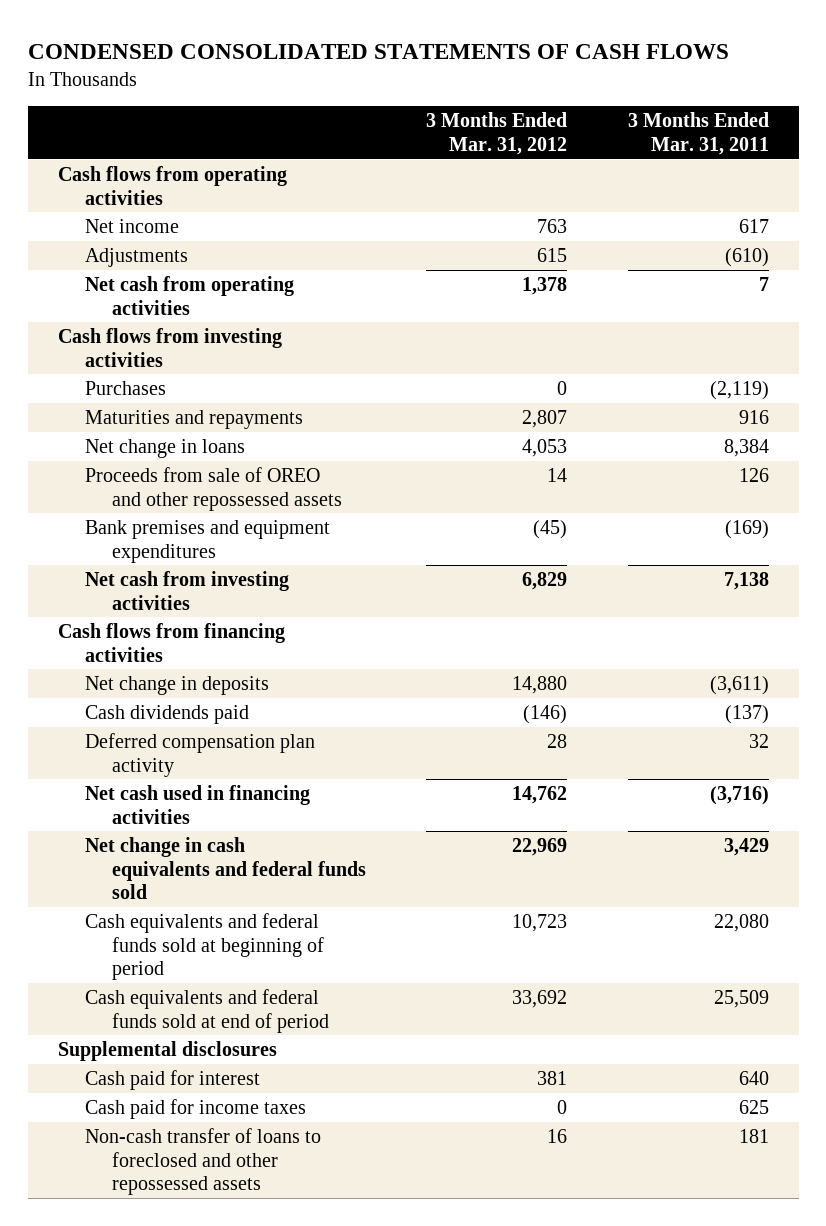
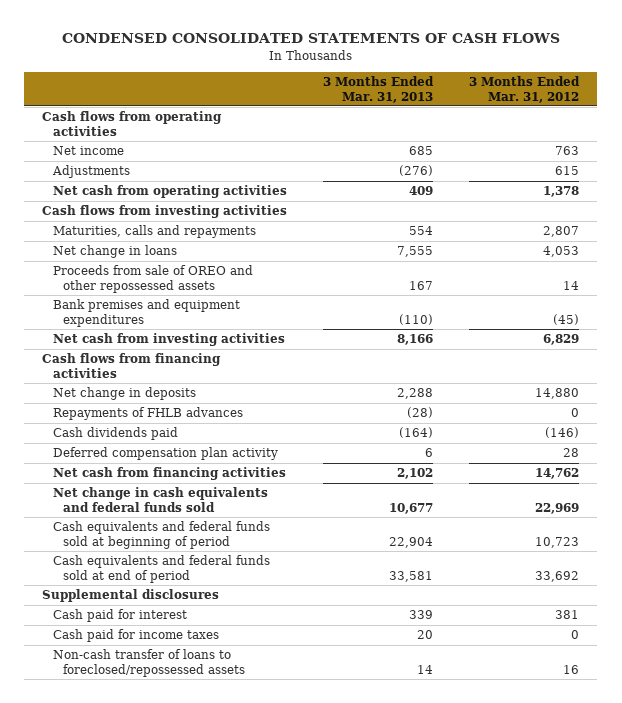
[627,112,769,155] 3 Months Ended Mar. 31, 2011 -> none
none -> [323,75,435,103] 3 Months Ended Mar. 31, 2013
[84,381,166,396] Purchases -> none
[84,410,303,430] Maturities and repayments -> [52,225,256,239] Maturities, calls and repayments
none -> [52,407,243,421] Repayments of FHLB advances
[84,785,310,824] Net cash used in financing activities -> [52,467,286,481] Net cash from financing activities
[84,1128,321,1196] Non-cash transfer of loans to foreclosed and other repossessed assets -> [52,649,246,677] Non-cash transfer of loans to foreclosed/repossessed assets

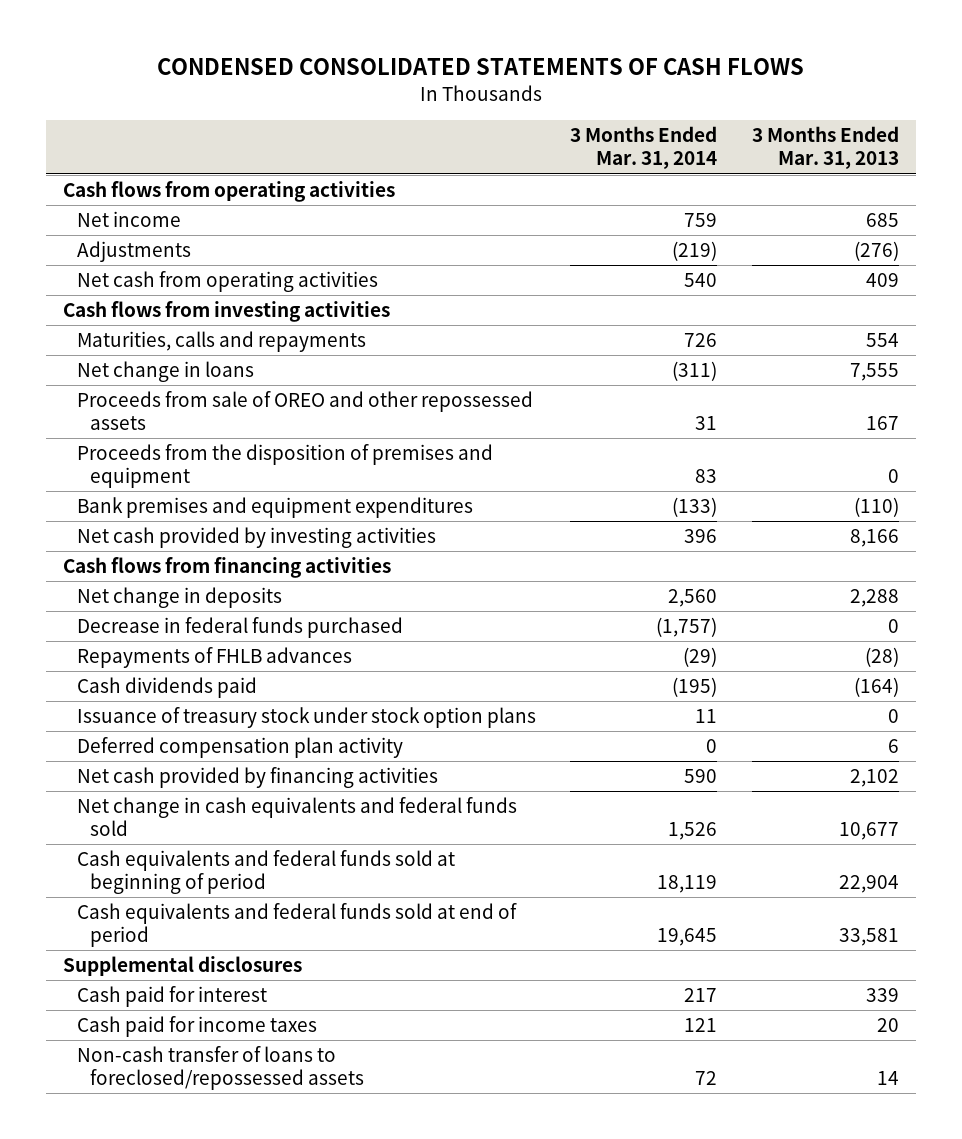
[469,75,581,103] 3 Months Ended Mar. 31, 2012 -> none
none -> [570,126,718,170] 3 Months Ended Mar. 31, 2014
none -> [76,444,493,489] Proceeds from the disposition of premises and equipment
[52,333,285,347] Net cash from investing activities -> [76,527,436,549] Net cash provided by investing activities
none -> [76,617,403,639] Decrease in federal funds purchased
none -> [76,707,536,729] Issuance of treasury stock under stock option plans
[52,467,286,481] Net cash from financing activities -> [76,767,438,789] Net cash provided by financing activities

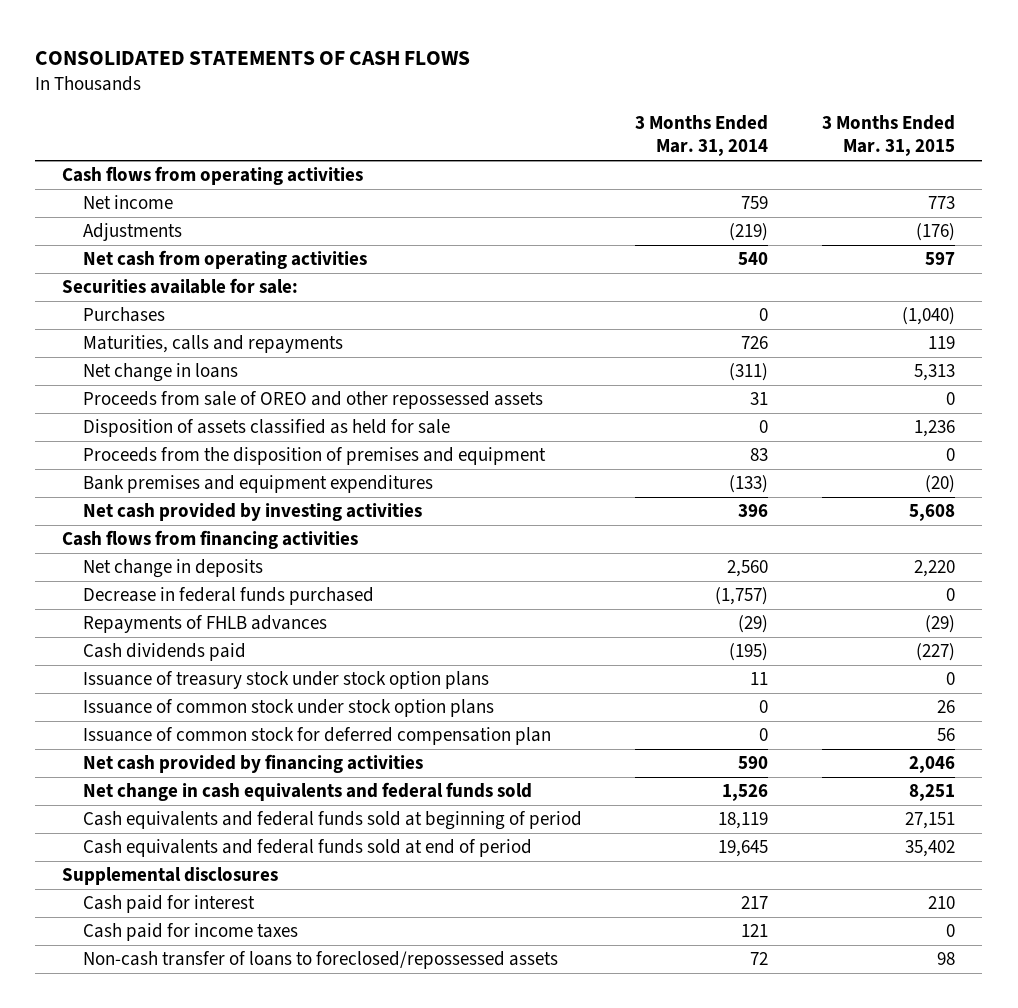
[156,58,804,76] CONDENSED CONSOLIDATED STATEMENTS OF CASH FLOWS -> [35,50,471,65] CONSOLIDATED STATEMENTS OF CASH FLOWS
[751,126,899,170] 3 Months Ended Mar. 31, 2013 -> none
none -> [822,114,956,157] 3 Months Ended Mar. 31, 2015
[62,301,390,323] Cash flows from investing activities -> none
none -> [62,278,299,295] Securities available for sale:
none -> [82,307,165,323] Purchases
none -> [82,419,450,438] Disposition of assets classified as held for sale
[76,737,403,759] Deferred compensation plan activity -> none
none -> [82,699,494,718] Issuance of common stock under stock option plans
none -> [82,727,551,746] Issuance of common stock for deferred compensation plan

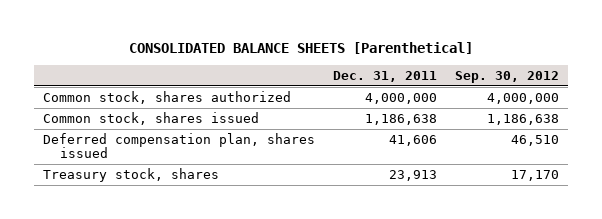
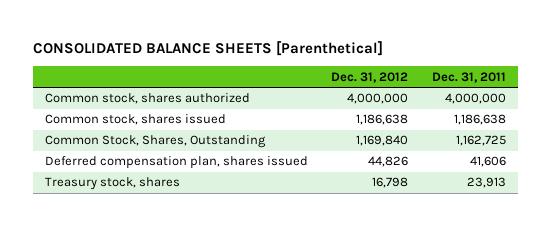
[455,71,560,84] Sep. 30, 2012 -> none
none -> [331,71,409,83] Dec. 31, 2012
none -> [44,135,266,149] Common Stock, Shares, Outstanding

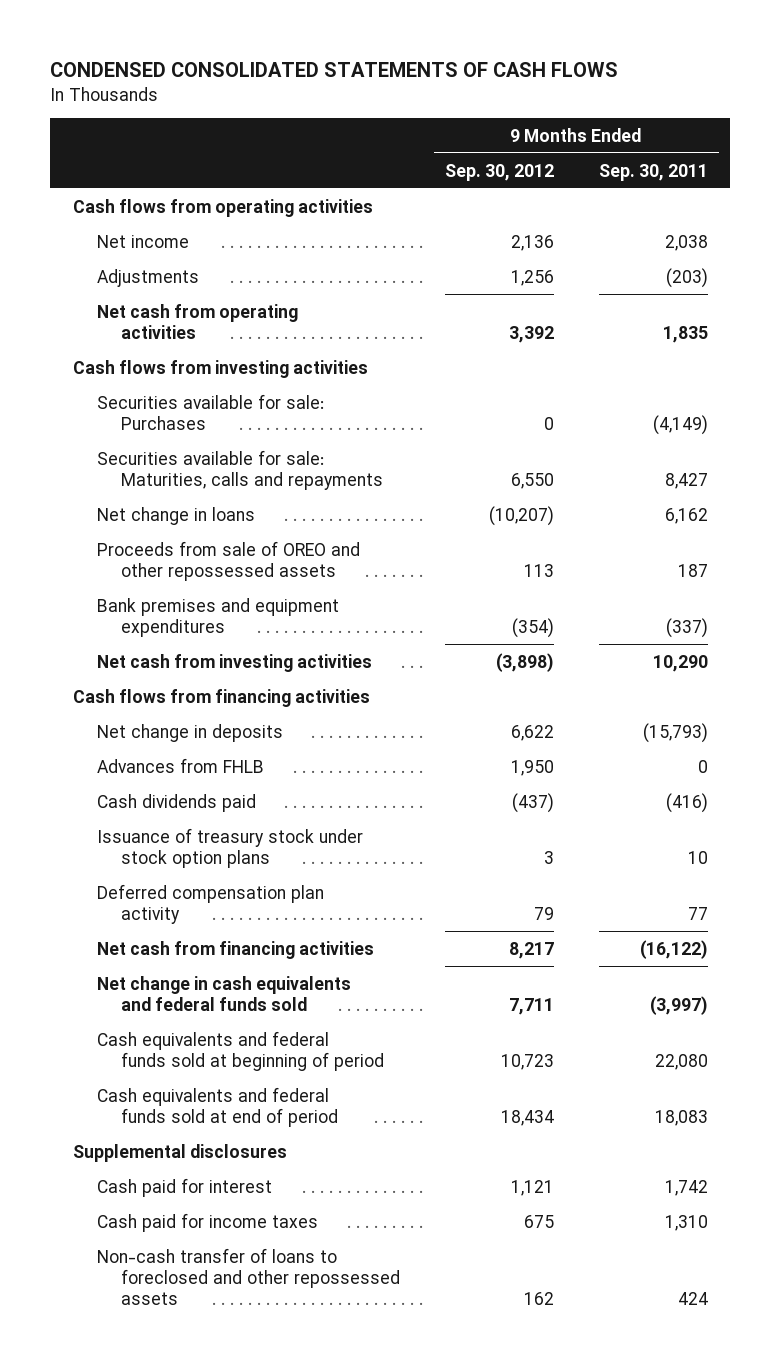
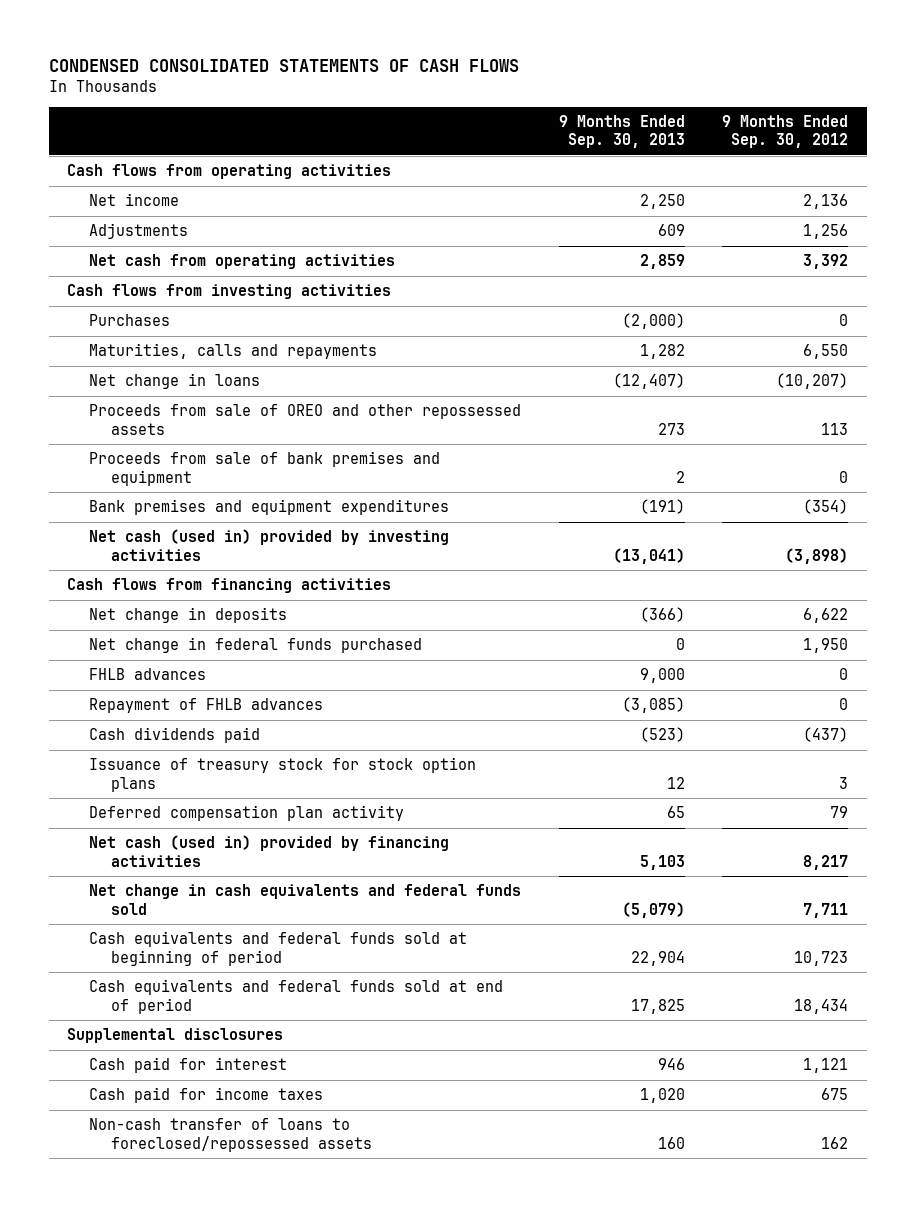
[598,163,708,181] Sep. 30, 2011 -> none
none -> [558,114,685,149] 9 Months Ended Sep. 30, 2013
[96,393,324,430] Securities available for sale: Purchases -> [89,314,171,327] Purchases
[96,449,384,490] Securities available for sale: Maturities, calls and repayments -> [89,343,378,360] Maturities, calls and repayments
none -> [89,451,441,486] Proceeds from sale of bank premises and equipment
[96,653,372,672] Net cash from investing activities -> [89,529,450,561] Net cash (used in) provided by investing activities
none -> [89,637,423,654] Net change in federal funds purchased
none -> [89,668,207,681] FHLB advances
[96,757,264,773] Advances from FHLB -> [89,698,324,714] Repayment of FHLB advances
[510,759,554,776] 1,950 -> [839,698,849,711] 0
[96,827,363,868] Issuance of treasury stock under stock option plans -> [89,757,477,792] Issuance of treasury stock for stock option plans
[96,940,374,959] Net cash from financing activities -> [89,835,450,867] Net cash (used in) provided by financing activities
[96,1247,401,1306] Non-cash transfer of loans to foreclosed and other repossessed assets -> [89,1118,373,1152] Non-cash transfer of loans to foreclosed/repossessed assets

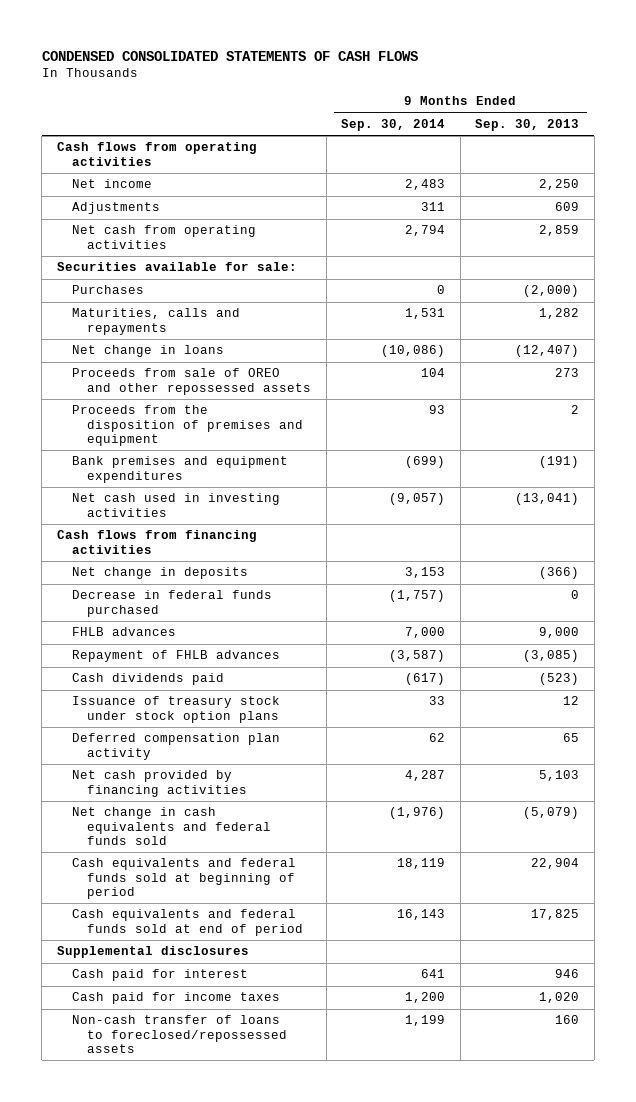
[722,114,849,149] 9 Months Ended Sep. 30, 2012 -> none
none -> [341,118,446,131] Sep. 30, 2014
[67,284,392,300] Cash flows from investing activities -> none
none -> [56,262,297,272] Securities available for sale:
[89,451,441,486] Proceeds from sale of bank premises and equipment -> [71,405,304,447] Proceeds from the disposition of premises and equipment
[89,529,450,561] Net cash (used in) provided by investing activities -> [71,493,280,517] Net cash used in investing activities
[89,637,423,654] Net change in federal funds purchased -> [71,590,272,617] Decrease in federal funds purchased
[89,757,477,792] Issuance of treasury stock for stock option plans -> [71,696,280,723] Issuance of treasury stock under stock option plans
[89,835,450,867] Net cash (used in) provided by financing activities -> [71,770,248,797] Net cash provided by financing activities

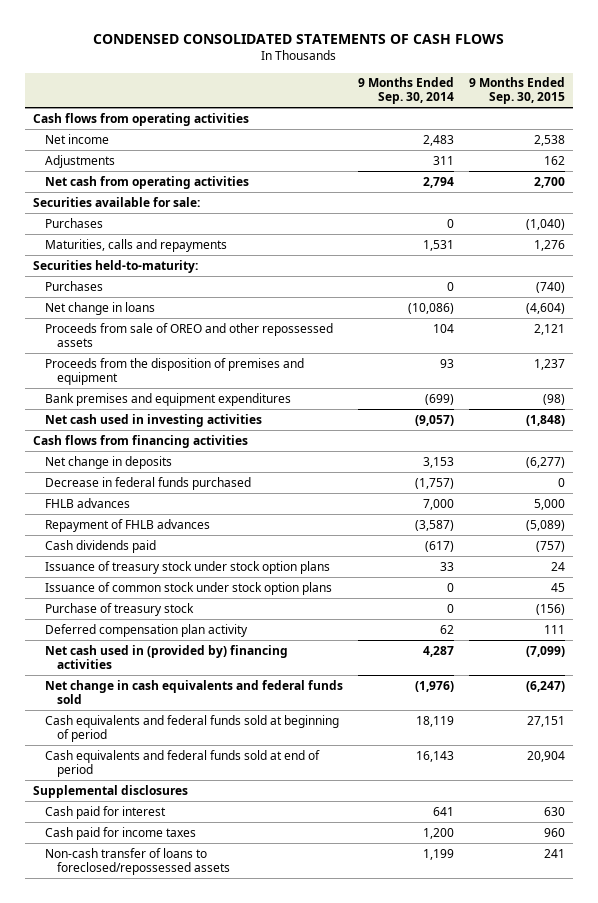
[475,118,580,131] Sep. 30, 2013 -> none
none -> [469,77,566,105] 9 Months Ended Sep. 30, 2015
none -> [32,259,198,273] Securities held-to-maturity:
none -> [45,280,104,291] Purchases
none -> [45,581,333,595] Issuance of common stock under stock option plans
none -> [45,602,195,616] Purchase of treasury stock
[71,770,248,797] Net cash provided by financing activities -> [45,644,289,669] Net cash used in (provided by) financing activities

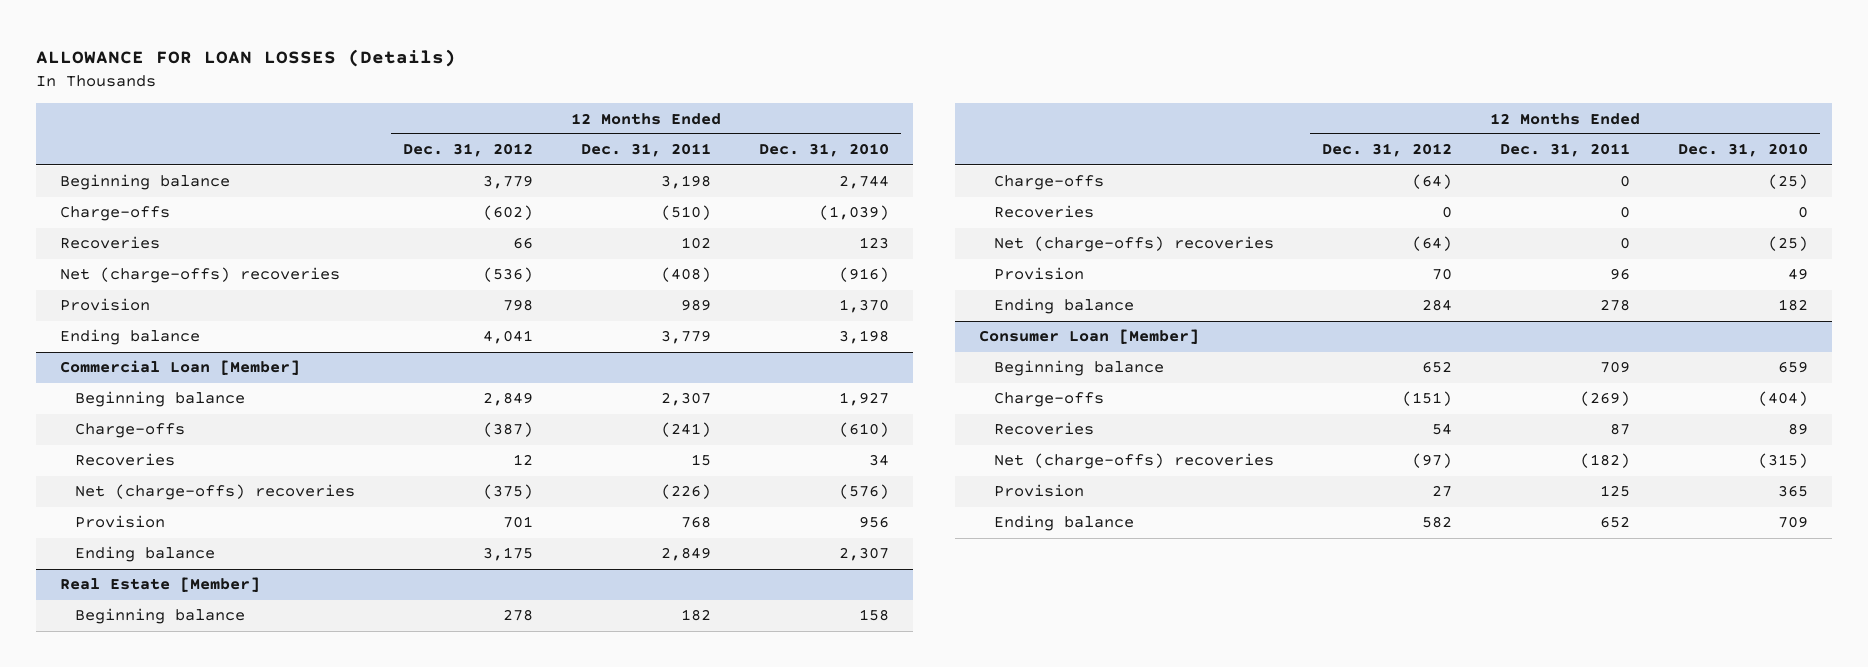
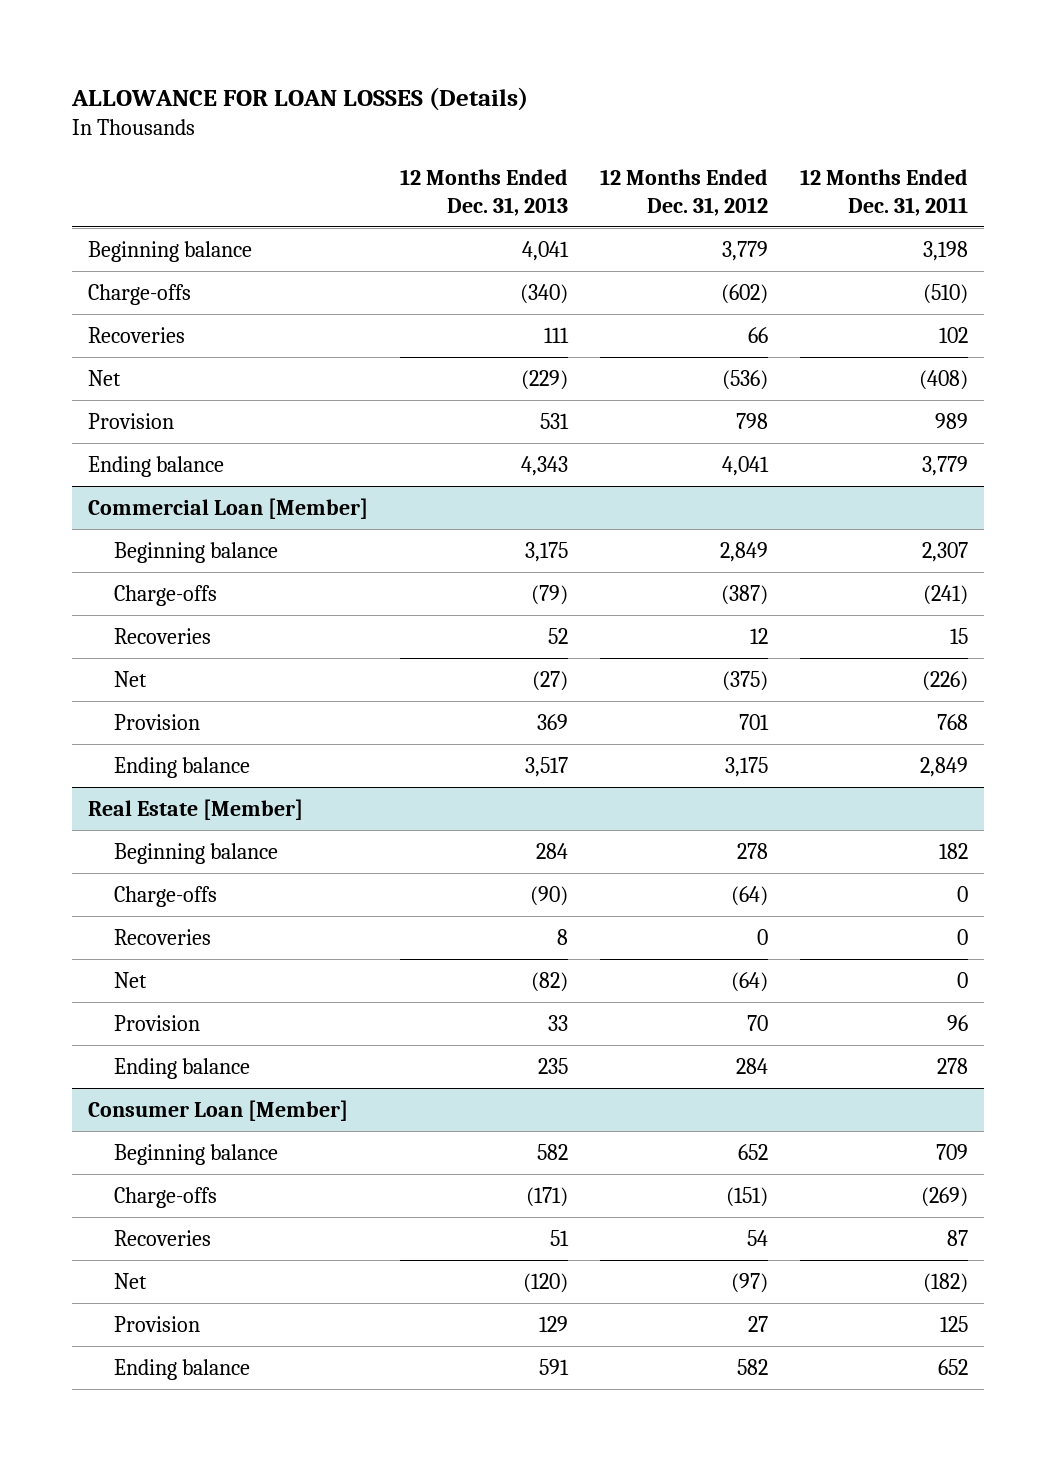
[758,143,889,158] Dec. 31, 2010 -> none
none -> [399,168,568,216] 12 Months Ended Dec. 31, 2013
[60,267,341,284] Net (charge-offs) recoveries -> [88,369,122,386] Net
[75,484,356,501] Net (charge-offs) recoveries -> [114,670,148,687] Net
[994,236,1275,253] Net (charge-offs) recoveries -> [114,971,148,988] Net
[994,453,1275,470] Net (charge-offs) recoveries -> [114,1272,148,1289] Net

